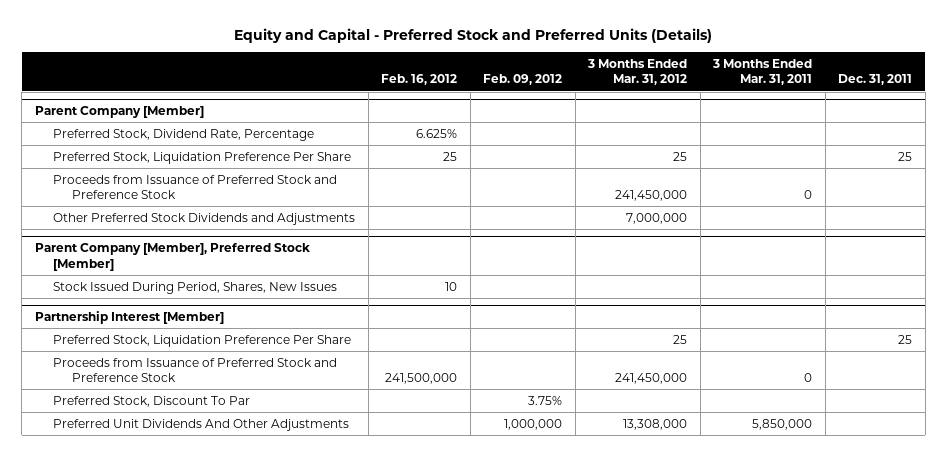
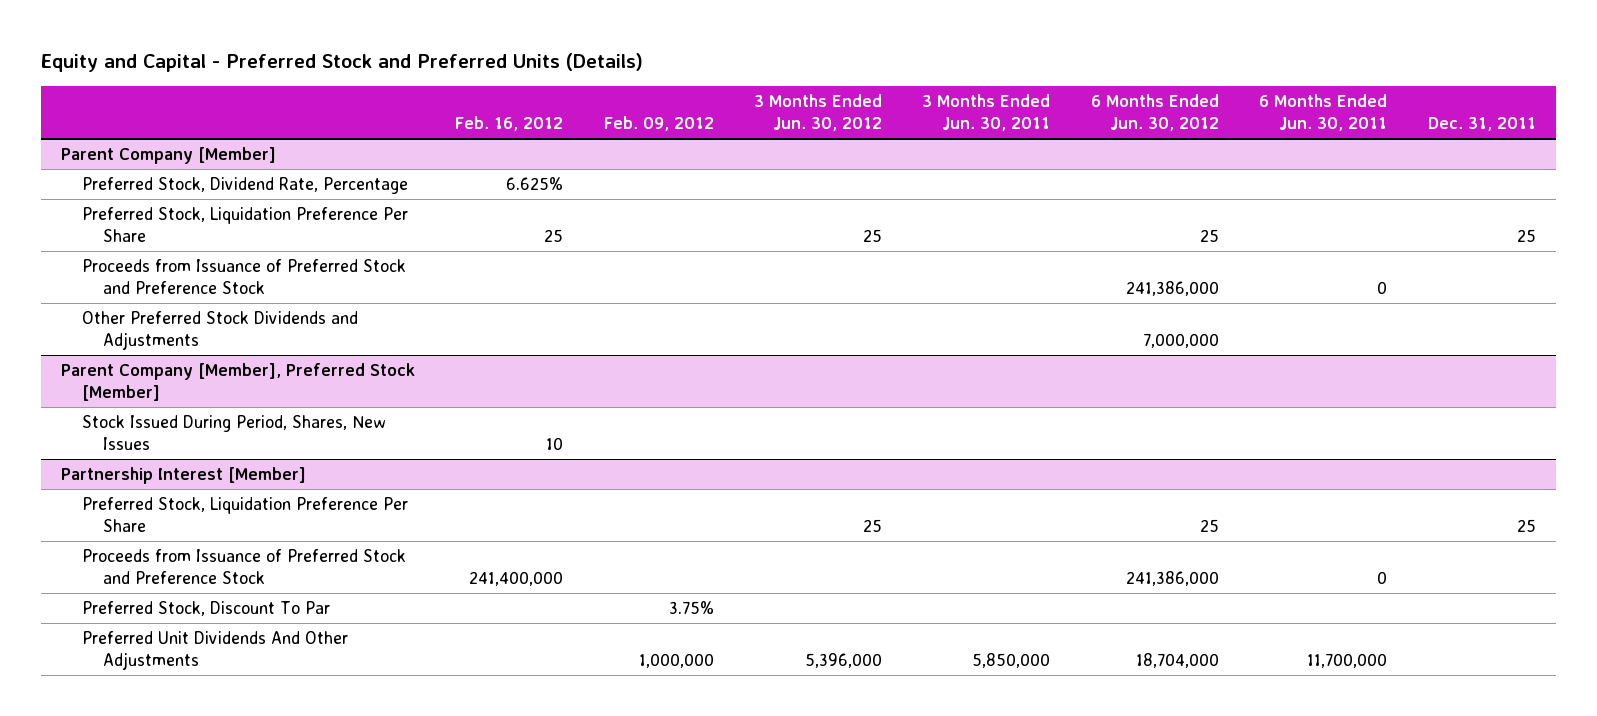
[587,58,688,86] 3 Months Ended Mar. 31, 2012 -> none
[712,58,813,86] 3 Months Ended Mar. 31, 2011 -> none
none -> [754,93,883,132] 3 Months Ended Jun. 30, 2012
none -> [922,93,1051,132] 3 Months Ended Jun. 30, 2011
none -> [1090,93,1219,132] 6 Months Ended Jun. 30, 2012
none -> [1259,93,1388,132] 6 Months Ended Jun. 30, 2011
[385,372,458,384] 241,500,000 -> [469,571,564,587] 241,400,000

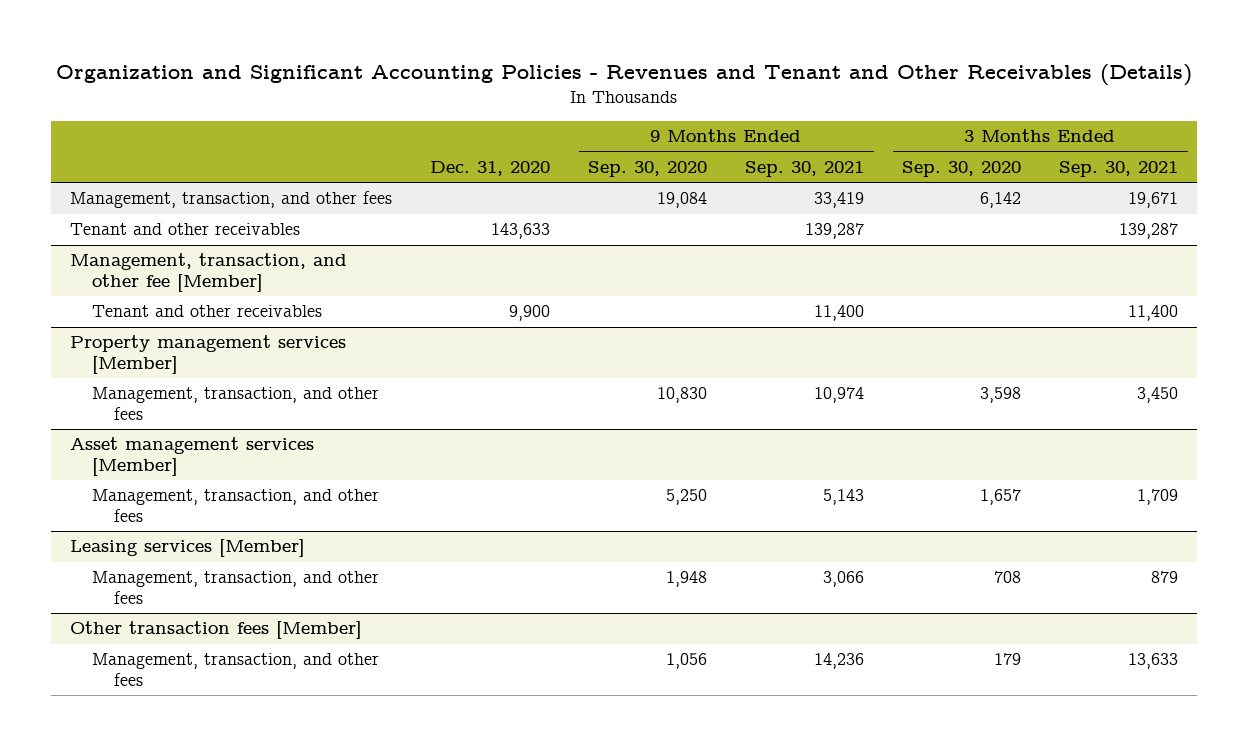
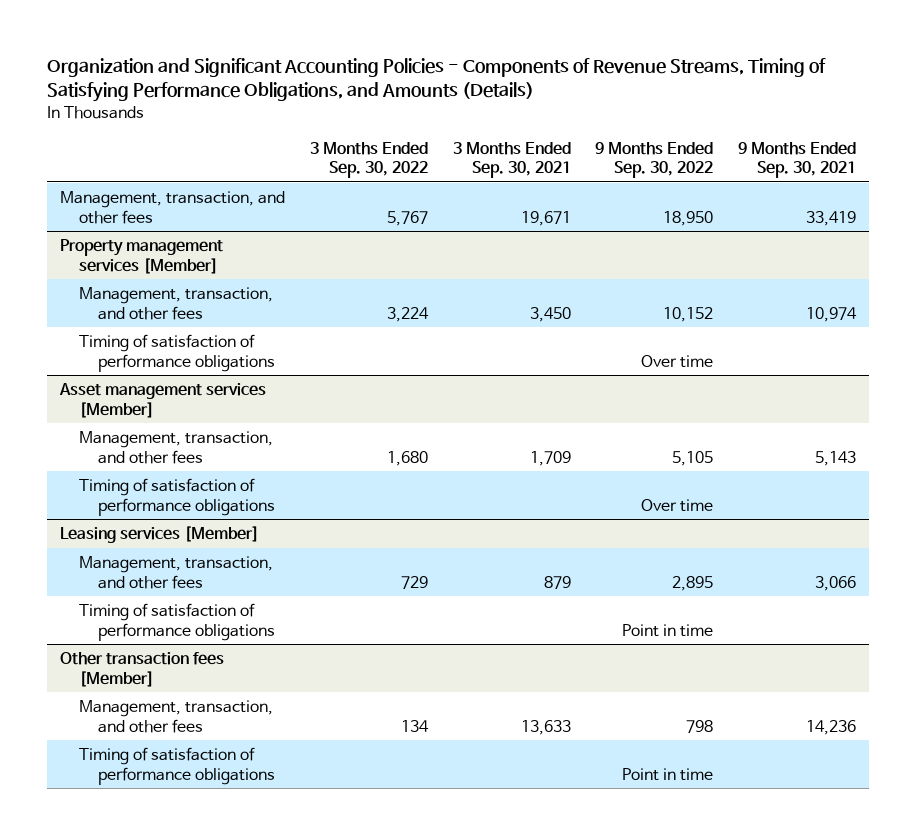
[56,63,1193,86] Organization and Significant Accounting Policies - Revenues and Tenant and Other Receivables (Details) -> [47,57,827,103] Organization and Significant Accounting Policies - Components of Revenue Streams, Timing of Satisfying Performance Obligations, and Amounts (Details)
[430,160,551,176] Dec. 31, 2020 -> none
[588,160,708,177] Sep. 30, 2020 -> none
[902,160,1022,177] Sep. 30, 2020 -> none
none -> [309,141,428,178] 3 Months Ended Sep. 30, 2022
none -> [595,141,714,178] 9 Months Ended Sep. 30, 2022
[70,223,301,236] Tenant and other receivables -> none
[70,253,348,293] Management, transaction, and other fee [Member] -> none
[92,305,323,318] Tenant and other receivables -> none
none -> [79,334,276,372] Timing of satisfaction of performance obligations
none -> [79,478,276,516] Timing of satisfaction of performance obligations
none -> [79,603,276,641] Timing of satisfaction of performance obligations
none -> [79,747,276,785] Timing of satisfaction of performance obligations

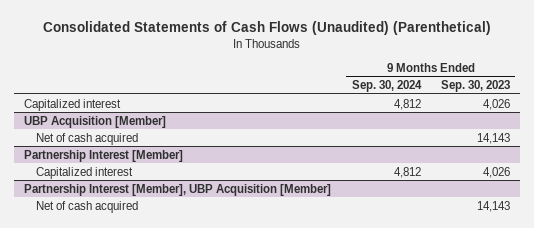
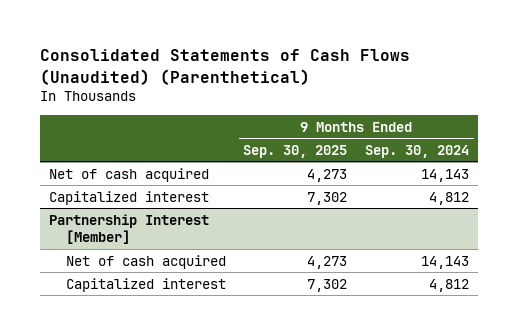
[440,80,510,93] Sep. 30, 2023 -> none
none -> [243,144,348,158] Sep. 30, 2025
none -> [48,167,209,182] Net of cash acquired
[24,115,167,128] UBP Acquisition [Member] -> none
[35,132,138,145] Net of cash acquired -> none
none -> [65,254,226,269] Net of cash acquired
[24,183,332,196] Partnership Interest [Member], UBP Acquisition [Member] -> none
[35,200,138,213] Net of cash acquired -> none

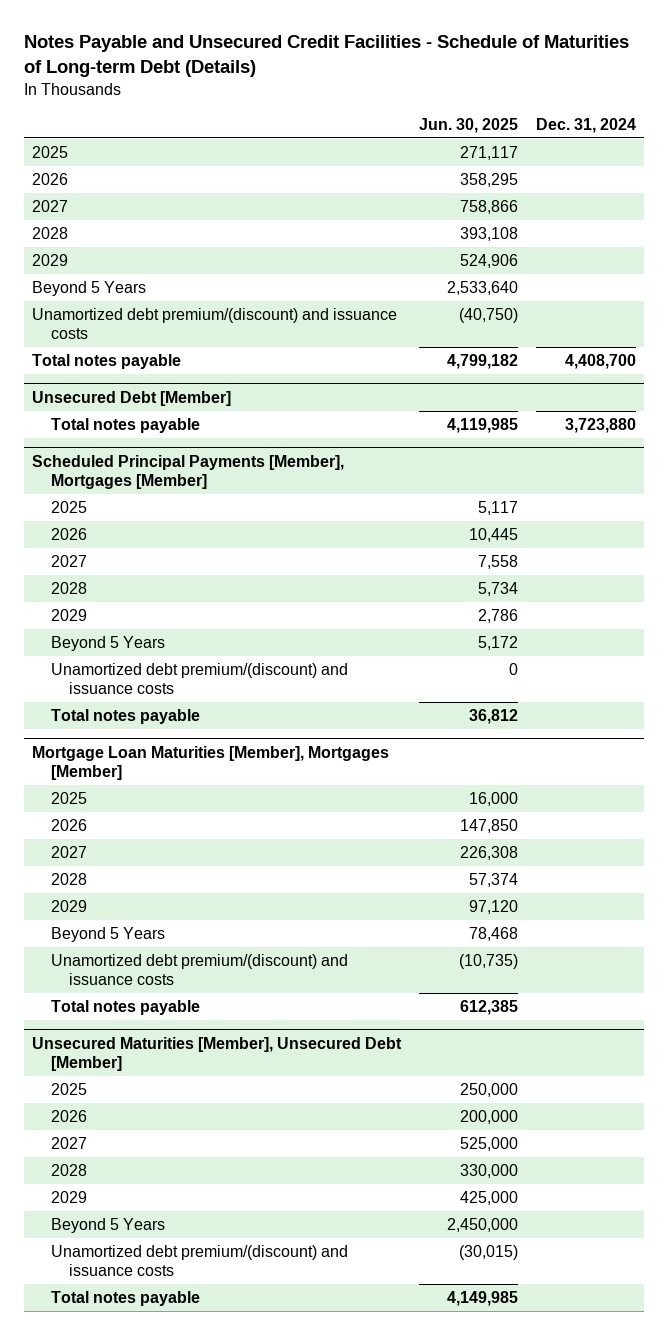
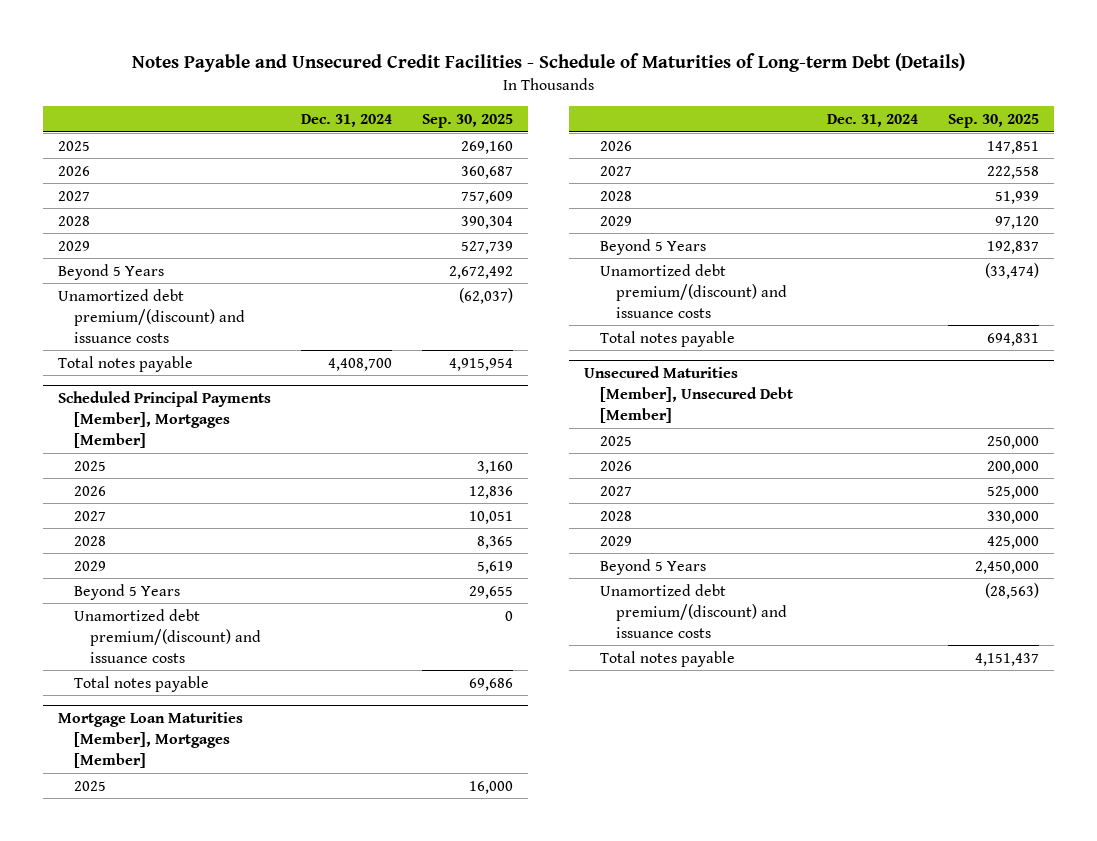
[419,117,519,133] Jun. 30, 2025 -> none
none -> [422,114,514,129] Sep. 30, 2025
[32,390,232,406] Unsecured Debt [Member] -> none
[50,417,200,433] Total notes payable -> none

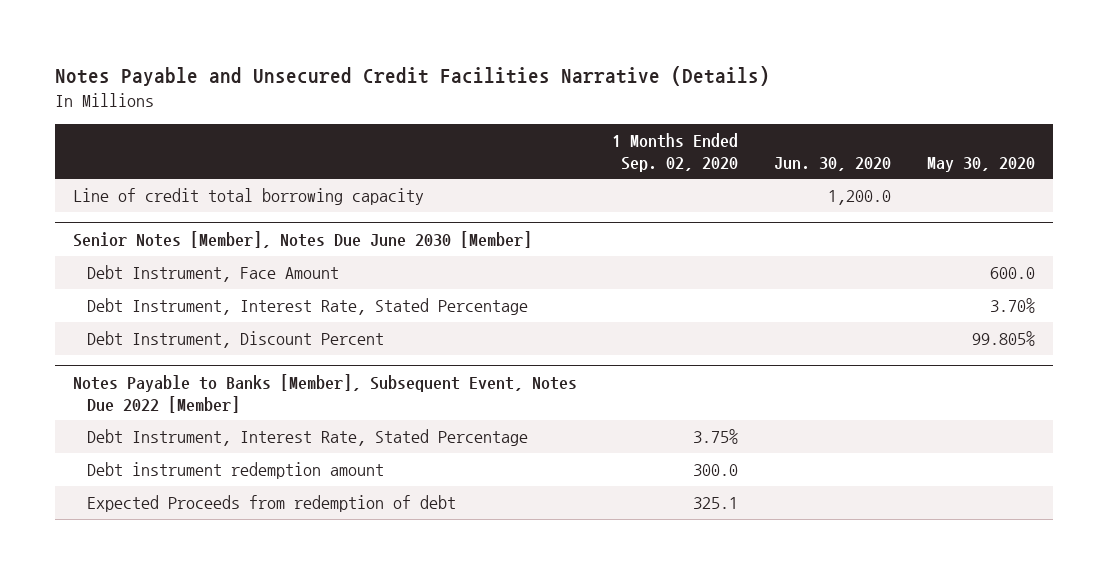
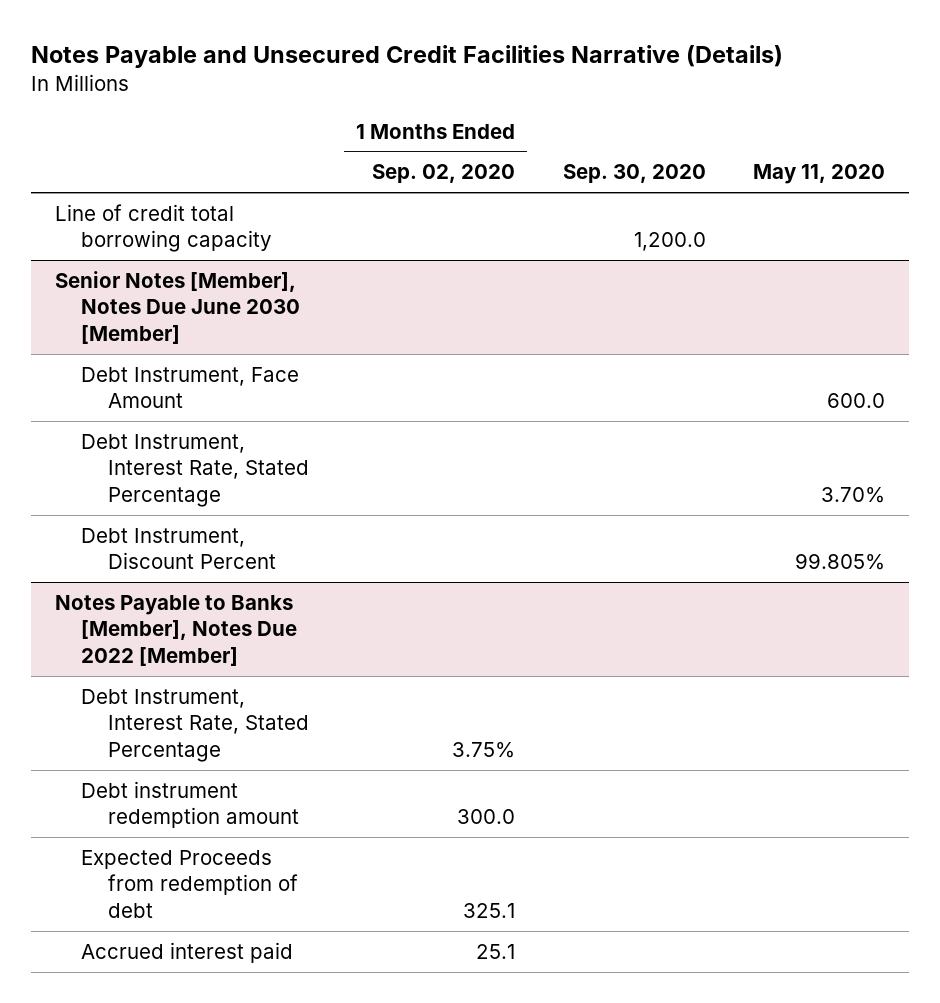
[774,156,892,171] Jun. 30, 2020 -> none
[926,156,1035,172] May 30, 2020 -> none
none -> [562,164,706,184] Sep. 30, 2020
none -> [753,164,886,185] May 11, 2020
[72,373,577,413] Notes Payable to Banks [Member], Subsequent Event, Notes Due 2022 [Member] -> [54,594,298,666] Notes Payable to Banks [Member], Notes Due 2022 [Member]
none -> [81,941,294,963] Accrued interest paid

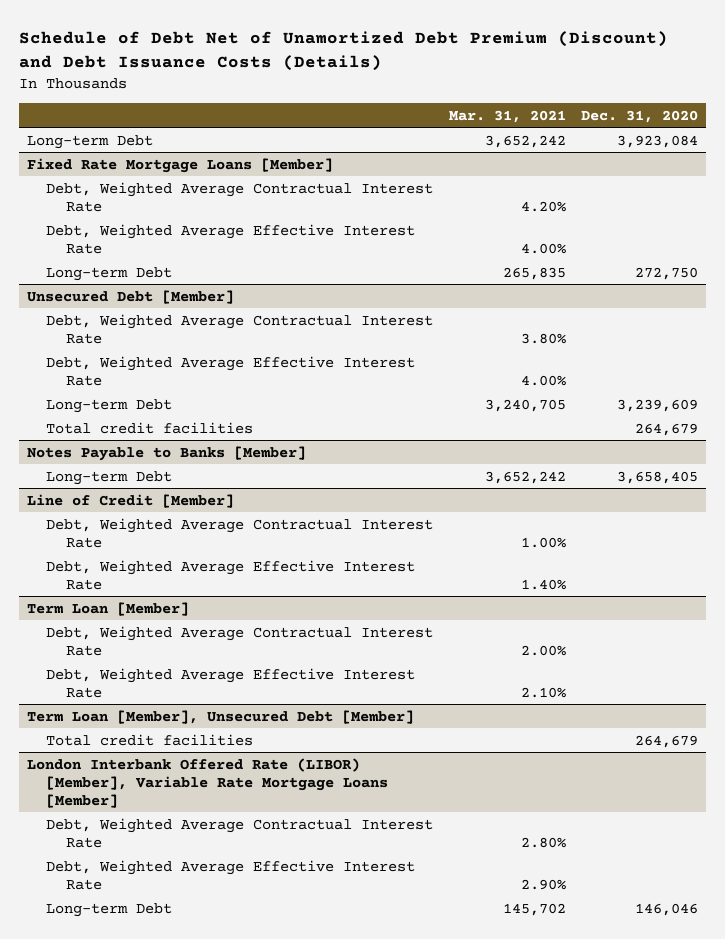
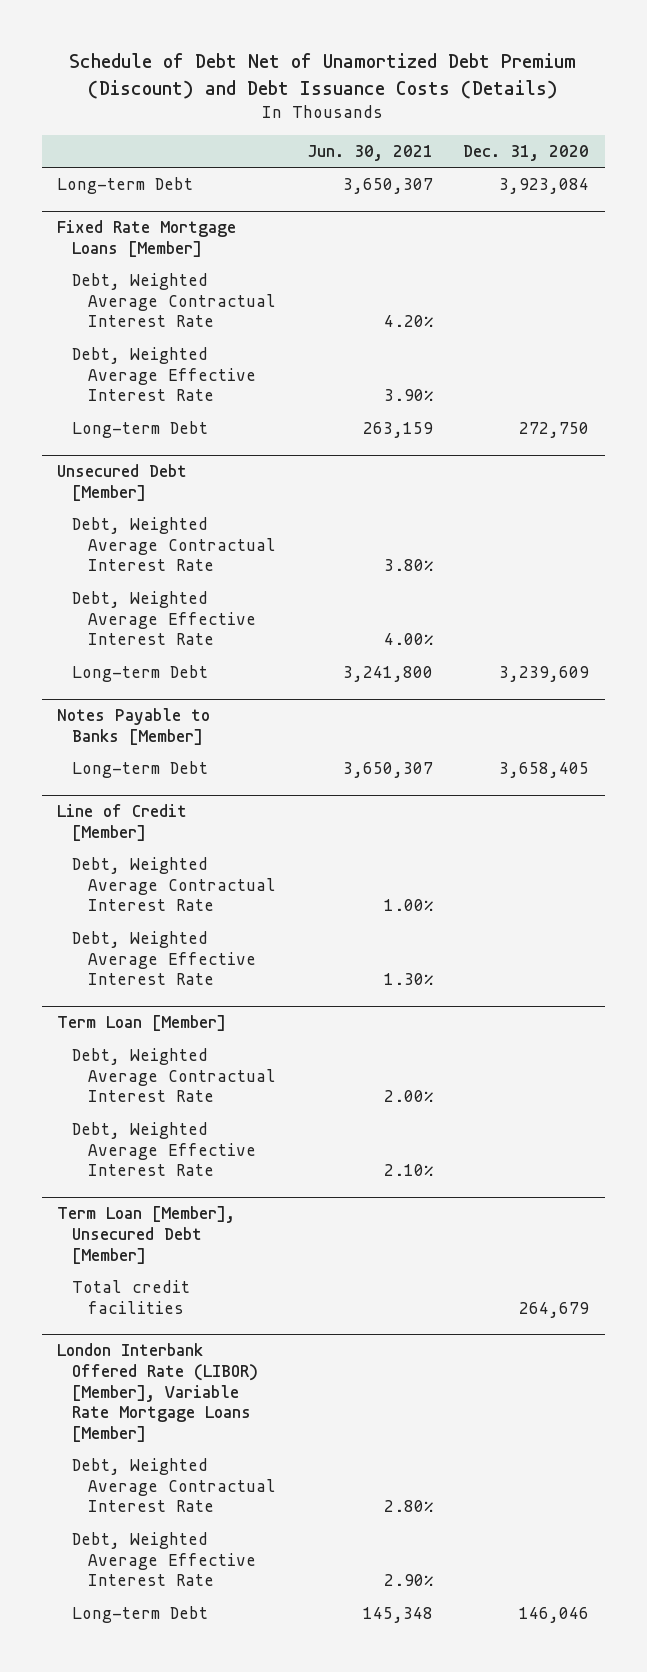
[448,109,566,123] Mar. 31, 2021 -> none
none -> [306,144,433,161] Jun. 30, 2021
[46,421,254,434] Total credit facilities -> none

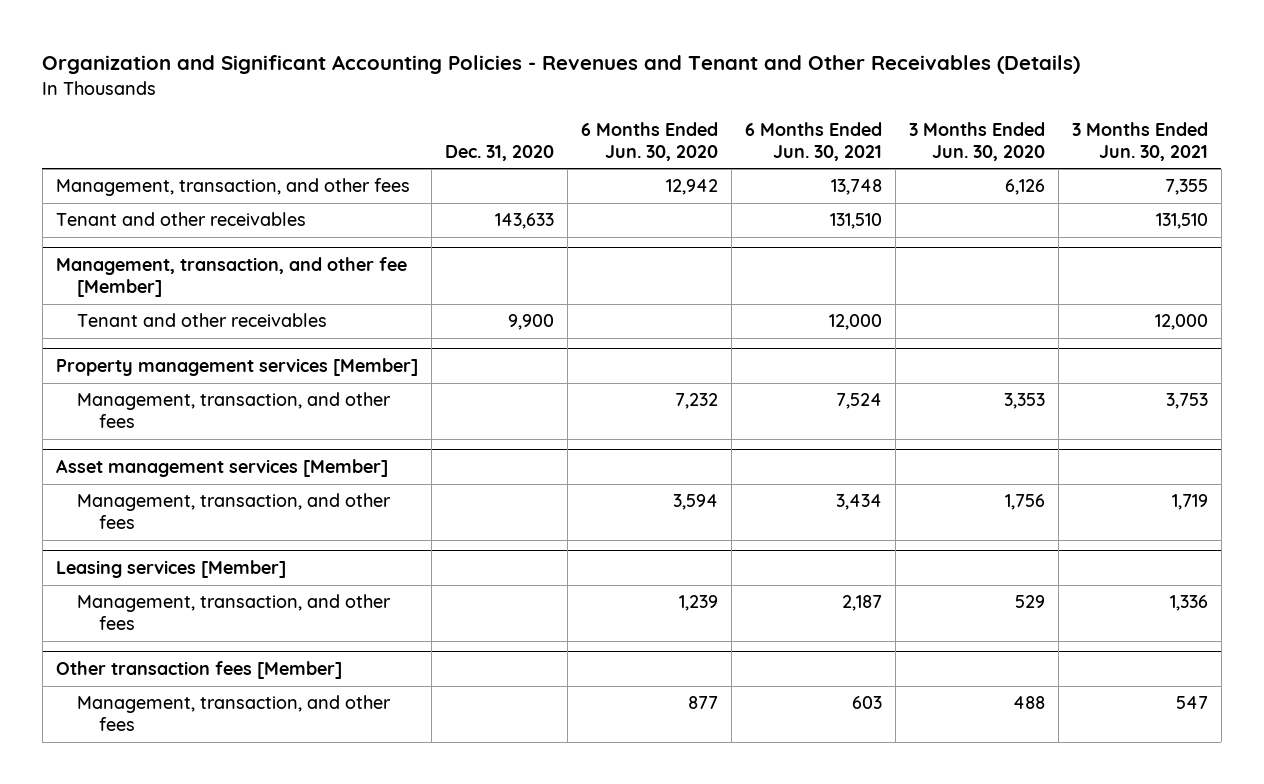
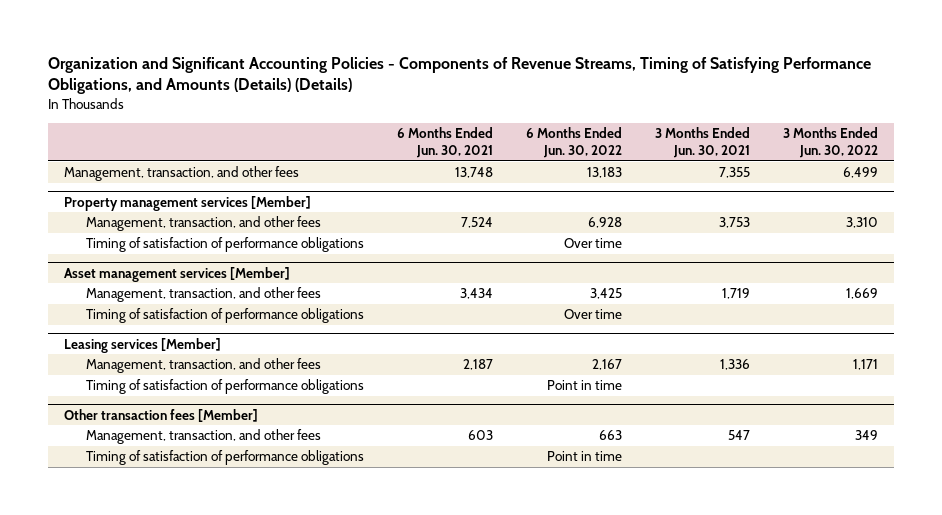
[42,55,1081,75] Organization and Significant Accounting Policies - Revenues and Tenant and Other Receivables (Details) -> [47,57,871,95] Organization and Significant Accounting Policies - Components of Revenue Streams, Timing of Satisfying Performance Obligations, and Amounts (Details) (Details)
[444,144,554,161] Dec. 31, 2020 -> none
[580,121,718,161] 6 Months Ended Jun. 30, 2020 -> none
[908,121,1045,161] 3 Months Ended Jun. 30, 2020 -> none
none -> [525,126,622,158] 6 Months Ended Jun. 30, 2022
none -> [782,126,878,158] 3 Months Ended Jun. 30, 2022
[55,212,306,227] Tenant and other receivables -> none
[55,257,407,298] Management, transaction, and other fee [Member] -> none
[77,313,328,328] Tenant and other receivables -> none
none -> [85,237,364,253] Timing of satisfaction of performance obligations
none -> [85,308,364,324] Timing of satisfaction of performance obligations
none -> [85,379,364,395] Timing of satisfaction of performance obligations
none -> [85,450,364,466] Timing of satisfaction of performance obligations

